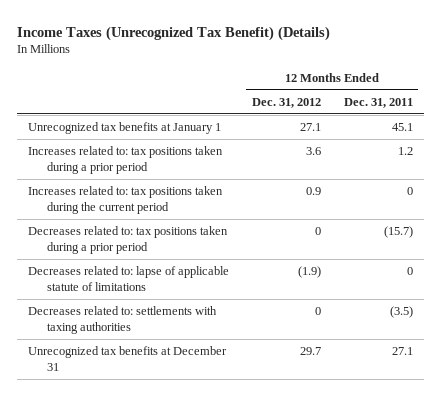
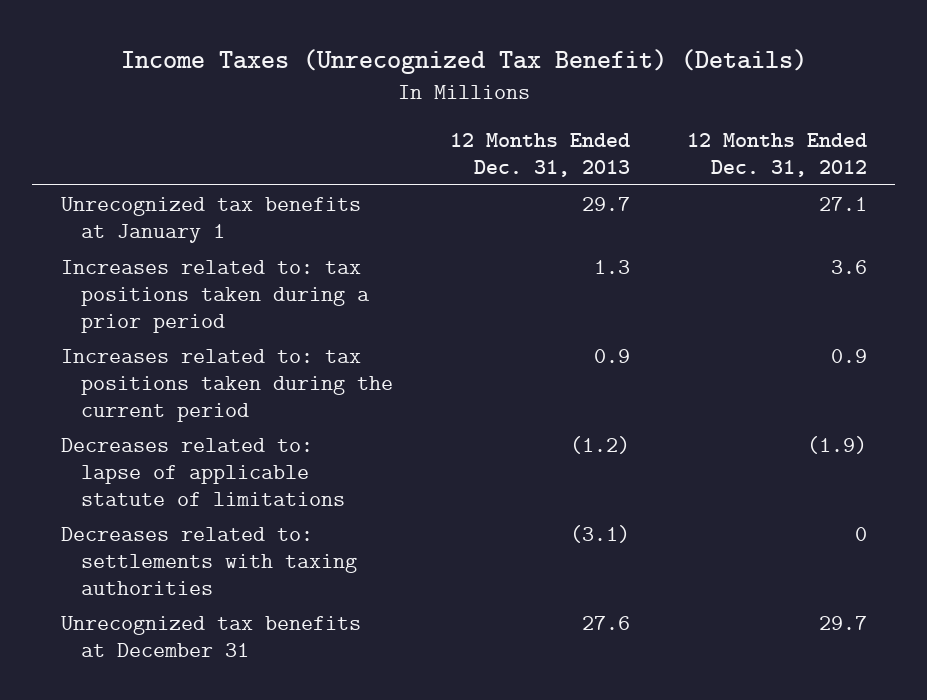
[343,97,413,108] Dec. 31, 2011 -> none
none -> [449,133,630,177] 12 Months Ended Dec. 31, 2013
[28,225,229,255] Decreases related to: tax positions taken during a prior period -> none

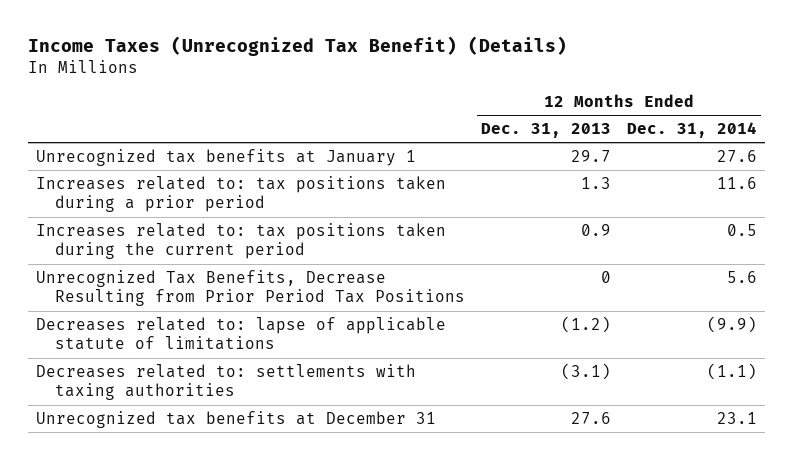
[686,133,867,177] 12 Months Ended Dec. 31, 2012 -> none
none -> [626,122,757,139] Dec. 31, 2014
none -> [36,269,465,307] Unrecognized Tax Benefits, Decrease Resulting from Prior Period Tax Positions

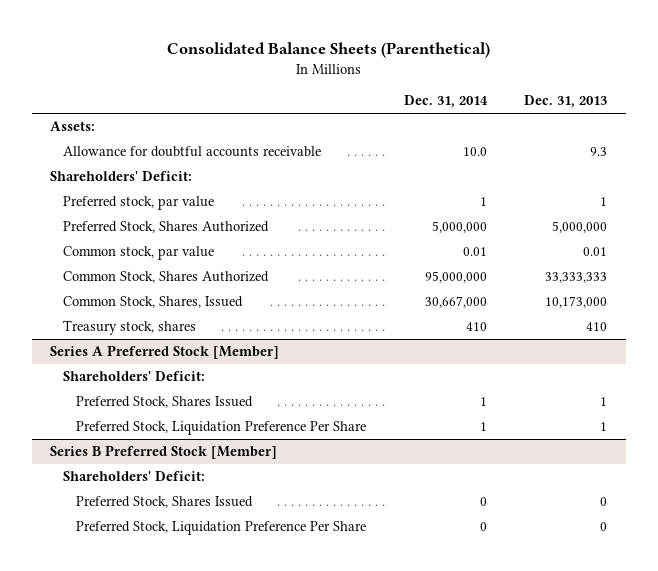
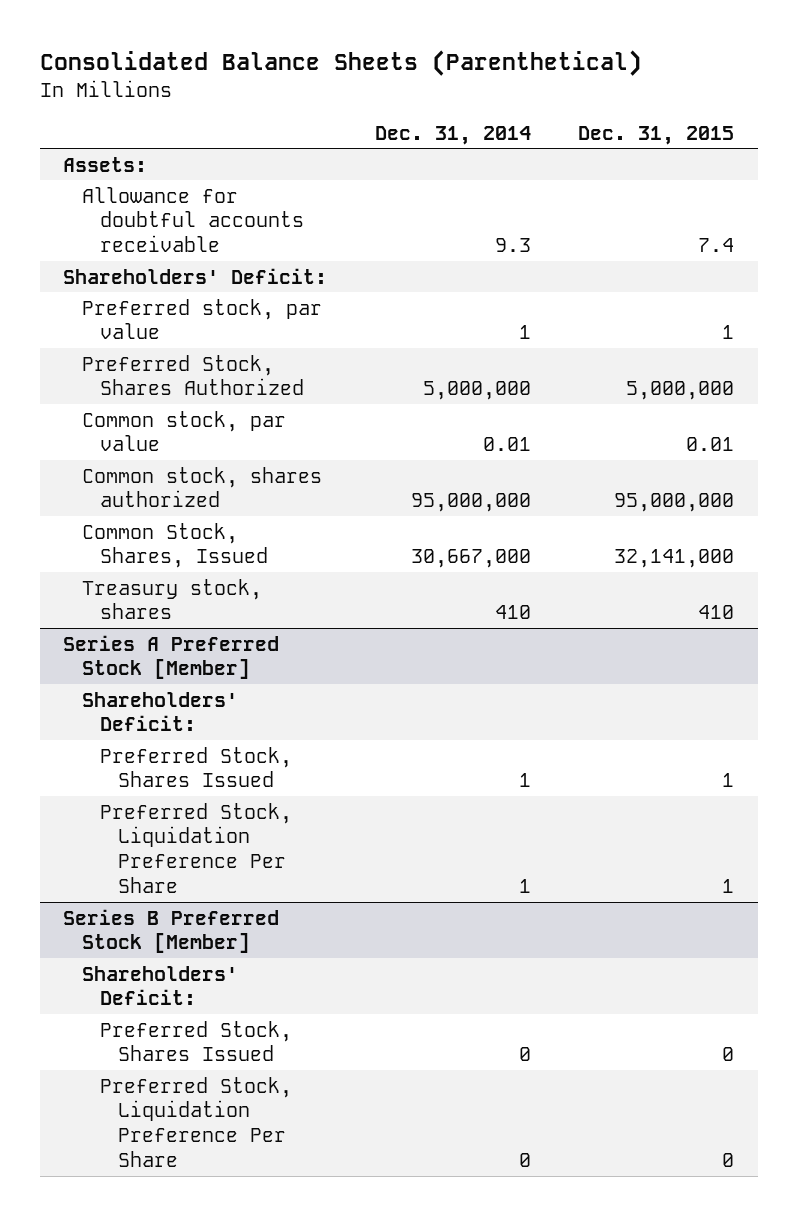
[524,95,608,109] Dec. 31, 2013 -> none
none -> [578,125,735,145] Dec. 31, 2015
[462,147,487,157] 10.0 -> [494,238,531,253] 9.3
[63,271,270,284] Common Stock, Shares Authorized -> [81,466,322,508] Common stock, shares authorized

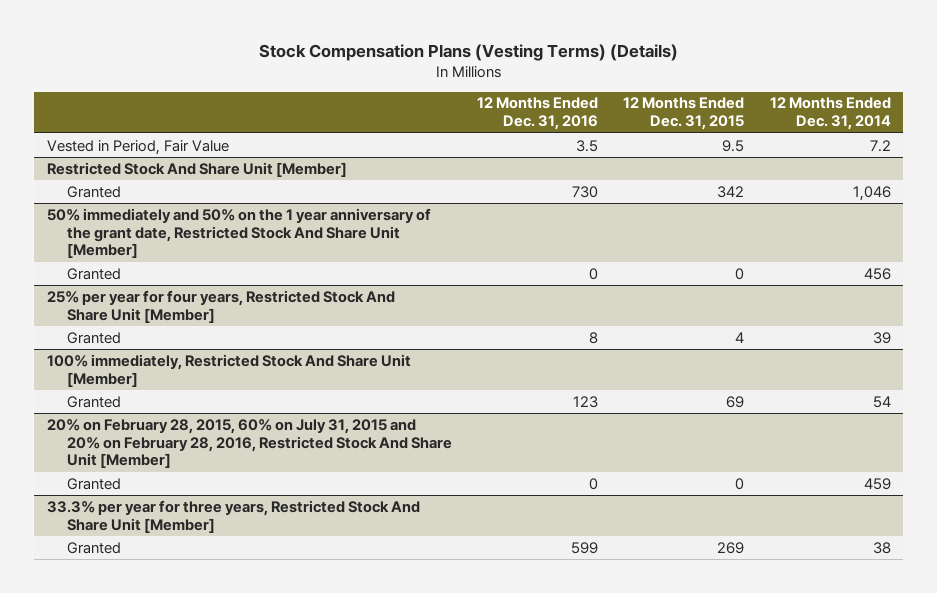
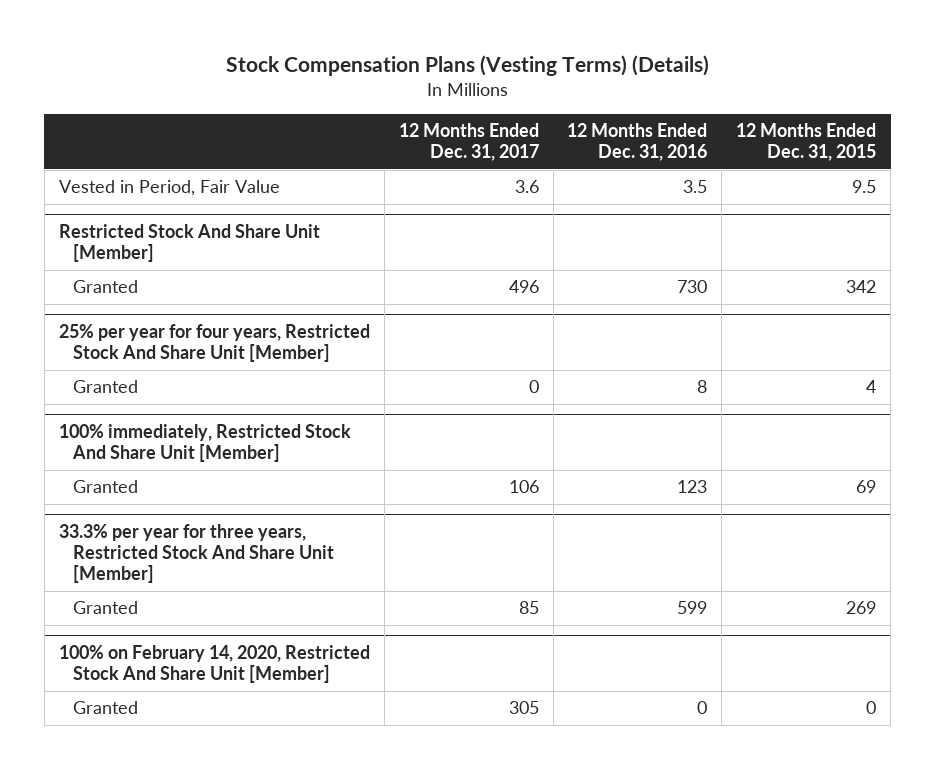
[769,97,891,131] 12 Months Ended Dec. 31, 2014 -> none
none -> [398,123,539,162] 12 Months Ended Dec. 31, 2017
[46,207,431,259] 50% immediately and 50% on the 1 year anniversary of the grant date, Restricted Stock And Share Unit [Member] -> none
[66,267,121,280] Granted -> none
[46,418,452,469] 20% on February 28, 2015, 60% on July 31, 2015 and 20% on February 28, 2016, Restricted Stock And Share Unit [Member] -> none
[66,477,121,490] Granted -> none
none -> [58,644,370,684] 100% on February 14, 2020, Restricted Stock And Share Unit [Member]
none -> [72,701,138,715] Granted

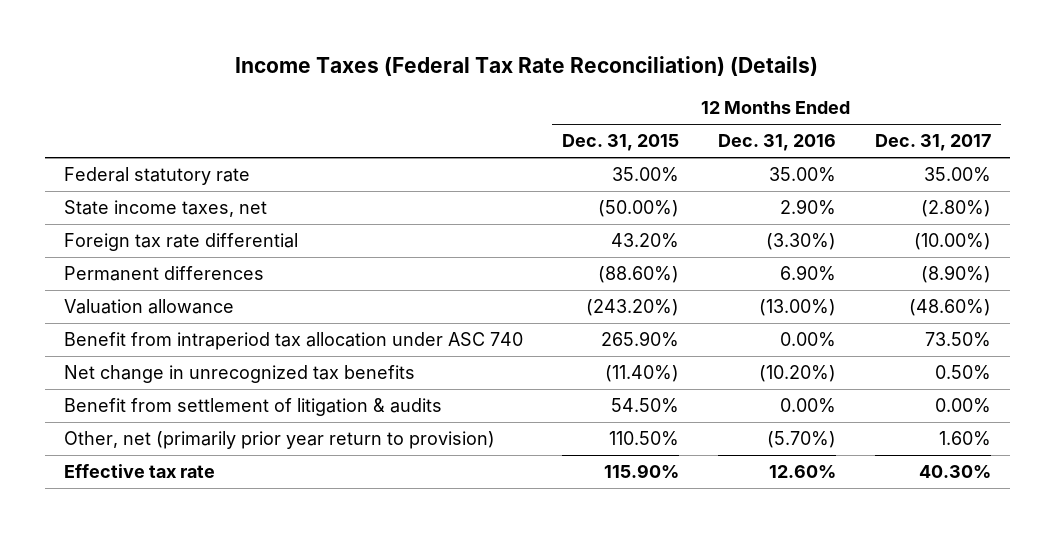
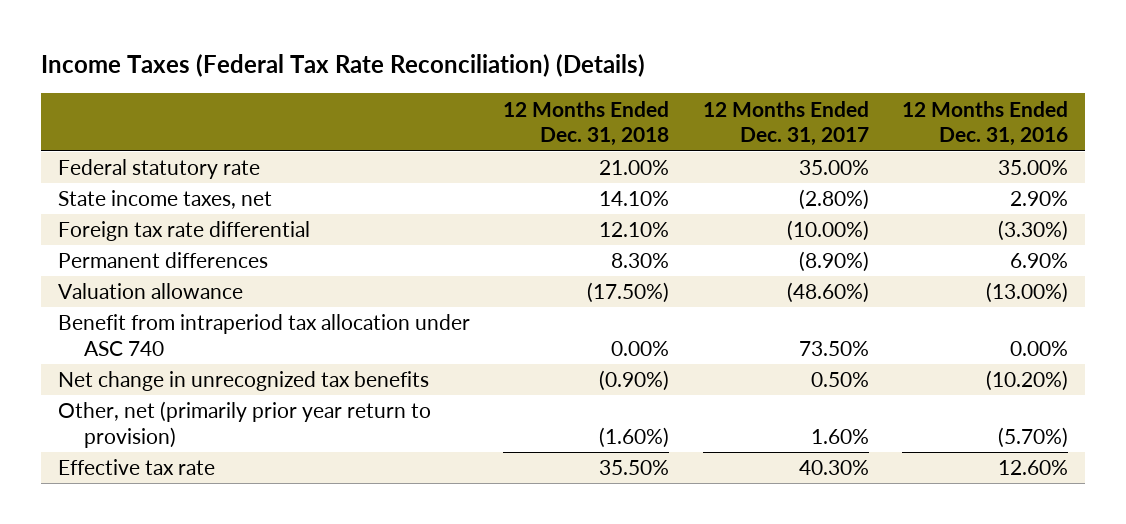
[562,134,680,152] Dec. 31, 2015 -> none
none -> [503,100,670,147] 12 Months Ended Dec. 31, 2018
[64,398,443,417] Benefit from settlement of litigation & audits -> none

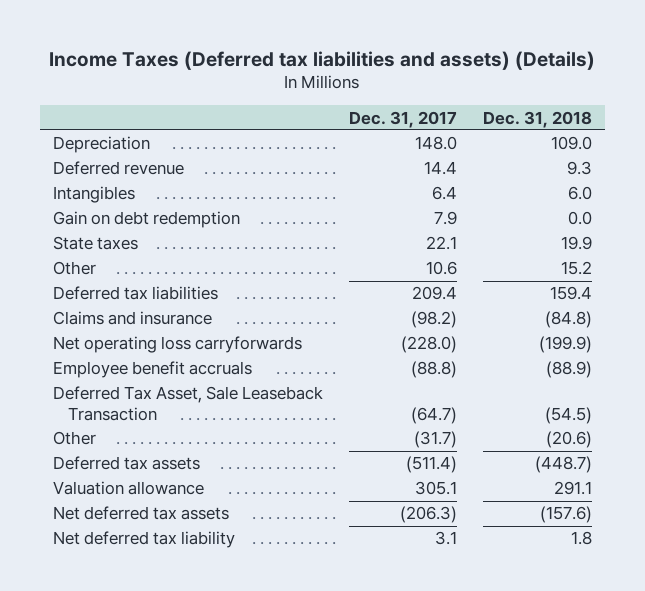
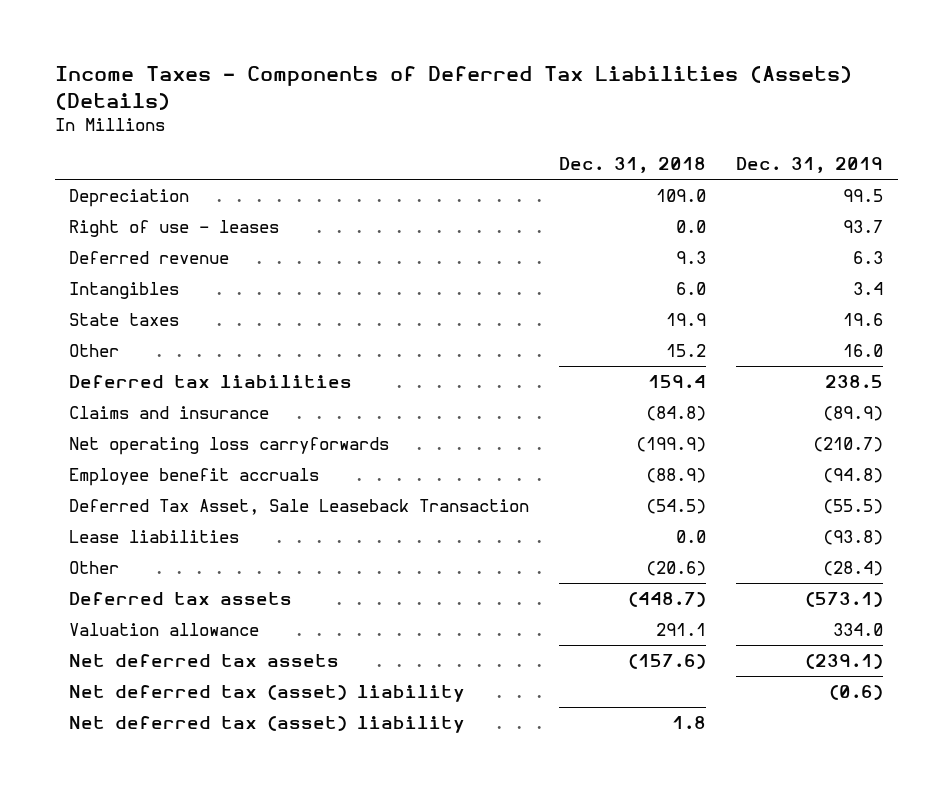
[49,50,596,70] Income Taxes (Deferred tax liabilities and assets) (Details) -> [54,66,852,110] Income Taxes - Components of Deferred Tax Liabilities (Assets) (Details)
[348,110,457,128] Dec. 31, 2017 -> none
none -> [735,157,883,174] Dec. 31, 2019
none -> [69,219,280,237] Right of use - leases
[52,211,240,229] Gain on debt redemption -> none
none -> [69,529,240,543] Lease liabilities
none -> [69,684,466,702] Net deferred tax (asset) liability
[52,531,235,549] Net deferred tax liability -> [69,715,466,733] Net deferred tax (asset) liability

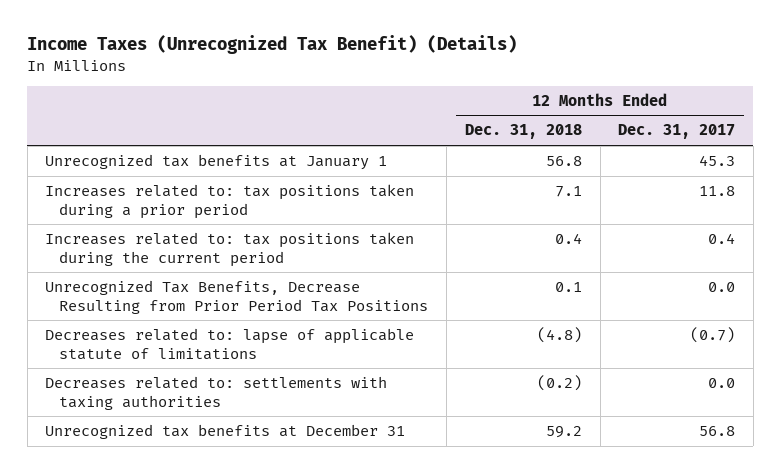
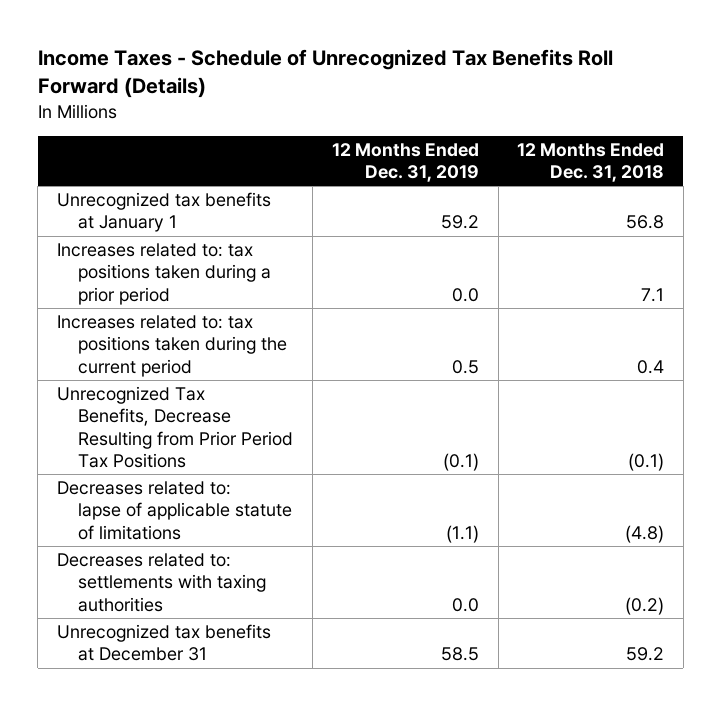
[27,35,518,55] Income Taxes (Unrecognized Tax Benefit) (Details) -> [37,49,613,99] Income Taxes - Schedule of Unrecognized Tax Benefits Roll Forward (Details)
[618,124,736,140] Dec. 31, 2017 -> none
none -> [331,142,479,182] 12 Months Ended Dec. 31, 2019
[554,282,582,293] 0.1 -> [628,452,665,471] (0.1)

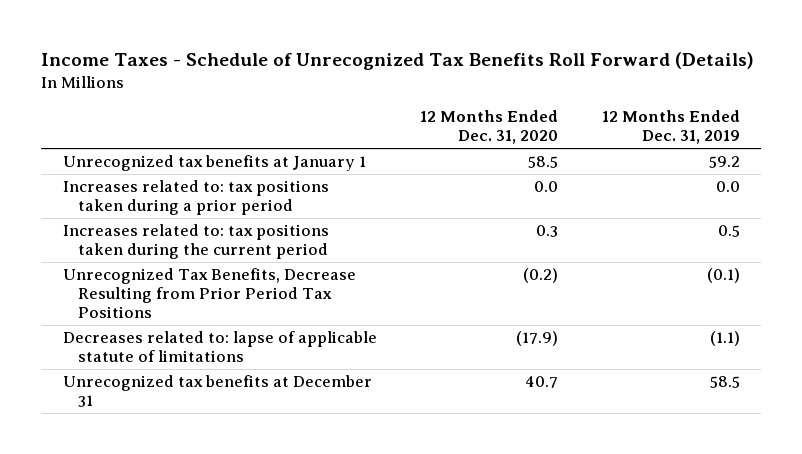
[517,142,665,182] 12 Months Ended Dec. 31, 2018 -> none
none -> [420,110,559,145] 12 Months Ended Dec. 31, 2020
[56,553,267,612] Decreases related to: settlements with taxing authorities -> none

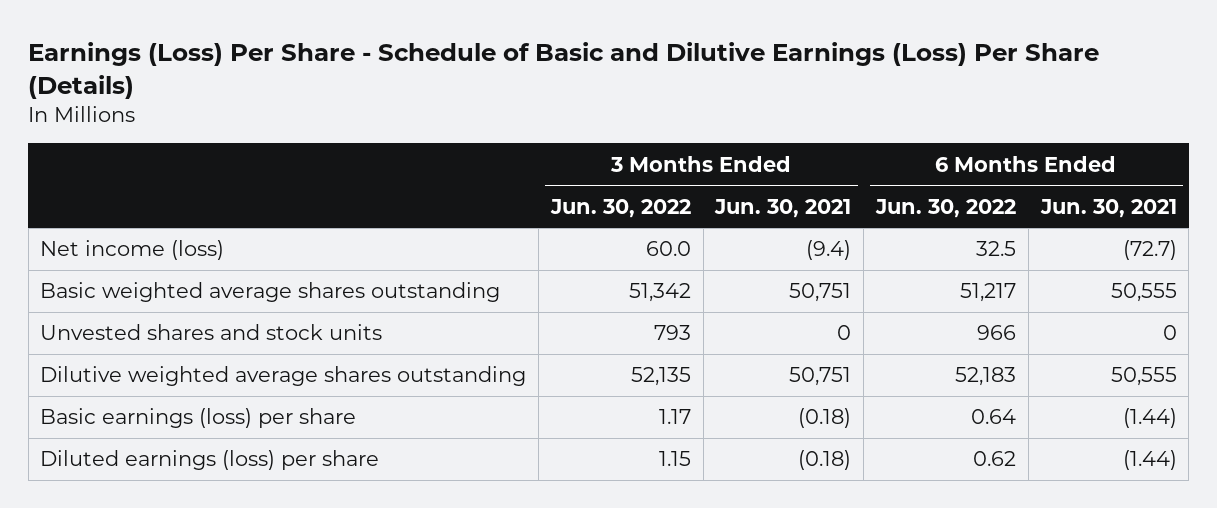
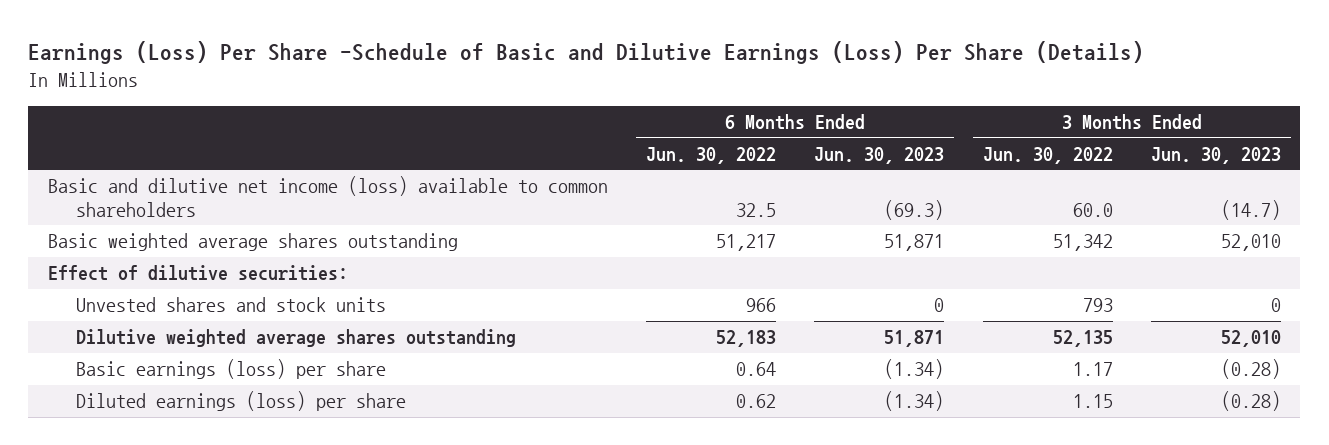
[28,41,1100,99] Earnings (Loss) Per Share - Schedule of Basic and Dilutive Earnings (Loss) Per Share (Details) -> [28,41,1145,65] Earnings (Loss) Per Share -Schedule of Basic and Dilutive Earnings (Loss) Per Share (Details)
[714,198,852,218] Jun. 30, 2021 -> none
[1039,198,1177,218] Jun. 30, 2021 -> none
none -> [814,146,945,164] Jun. 30, 2023
none -> [1150,146,1281,164] Jun. 30, 2023
[40,240,225,261] Net income (loss) -> [47,176,608,217] Basic and dilutive net income (loss) available to common shareholders
none -> [47,265,348,282] Effect of dilutive securities:

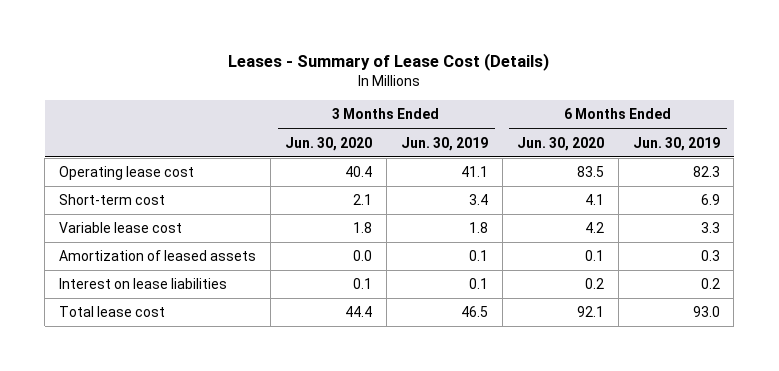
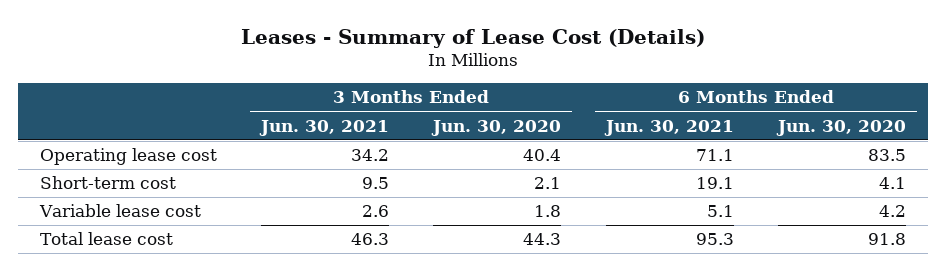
[400,136,488,151] Jun. 30, 2019 -> none
[632,136,720,151] Jun. 30, 2019 -> none
none -> [259,119,390,136] Jun. 30, 2021
none -> [603,119,734,136] Jun. 30, 2021
[59,250,257,262] Amortization of leased assets -> none
[59,278,228,290] Interest on lease liabilities -> none
[344,306,372,318] 44.4 -> [523,233,562,246] 44.3
[576,306,604,318] 92.1 -> [867,233,906,246] 91.8

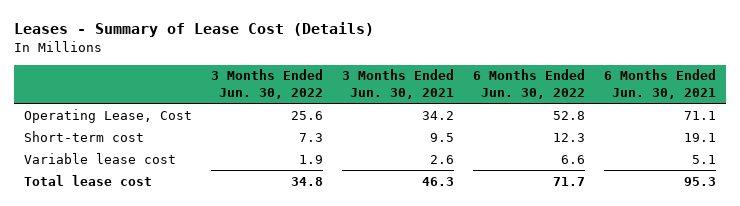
[431,119,562,136] Jun. 30, 2020 -> none
[775,119,906,136] Jun. 30, 2020 -> none
none -> [210,69,323,99] 3 Months Ended Jun. 30, 2022
none -> [472,69,585,99] 6 Months Ended Jun. 30, 2022
[39,148,217,166] Operating lease cost -> [23,108,192,123] Operating Lease, Cost

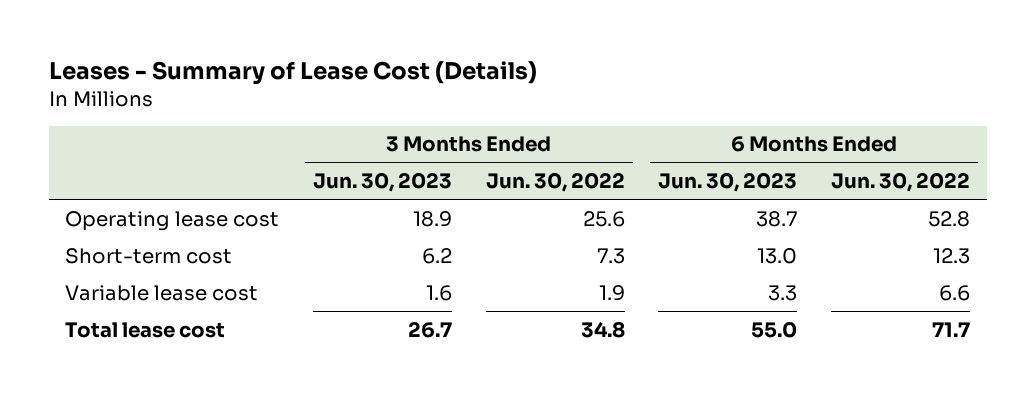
[341,69,454,99] 3 Months Ended Jun. 30, 2021 -> none
[604,69,717,99] 6 Months Ended Jun. 30, 2021 -> none
none -> [313,171,453,192] Jun. 30, 2023
none -> [658,171,798,192] Jun. 30, 2023
[23,108,192,123] Operating Lease, Cost -> [65,210,280,231] Operating lease cost

